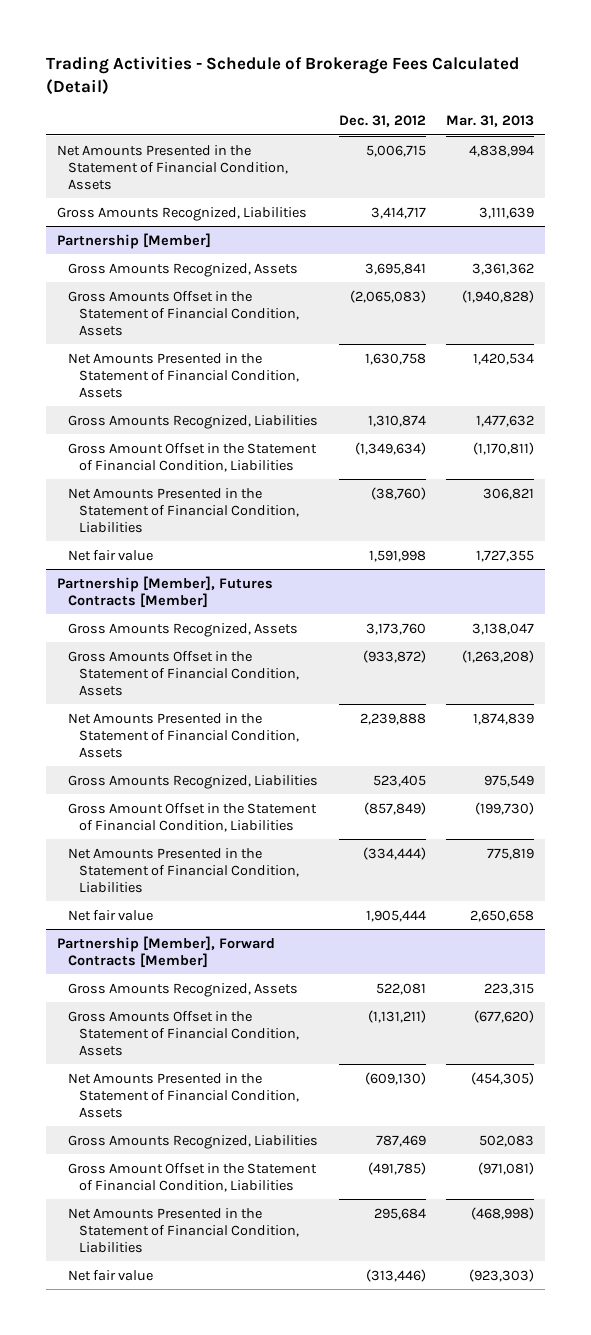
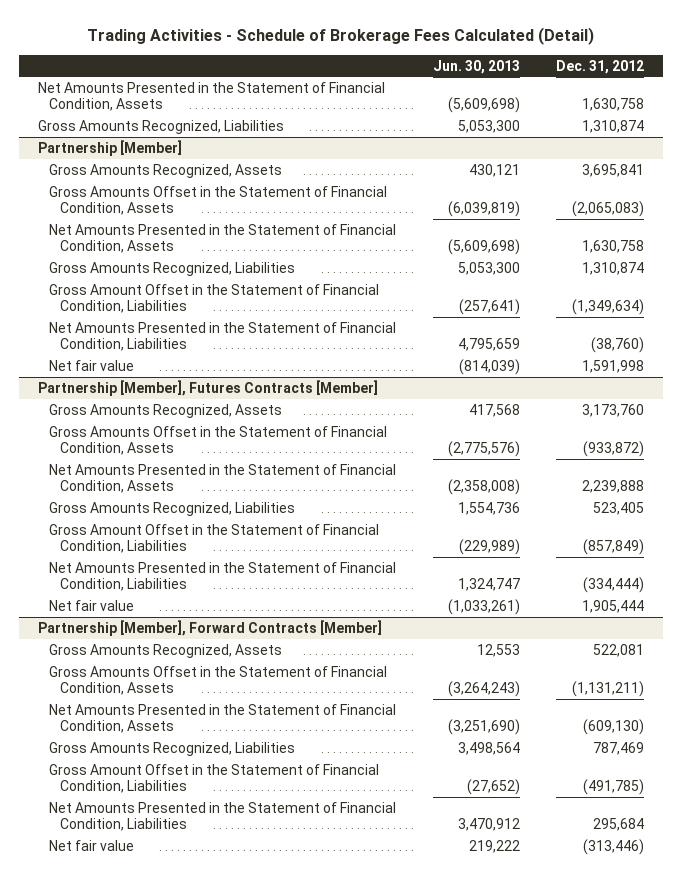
[446,115,535,128] Mar. 31, 2013 -> none
none -> [432,59,520,74] Jun. 30, 2013
[365,144,426,157] 5,006,715 -> [582,98,645,112] 1,630,758
[370,206,426,219] 3,414,717 -> [582,119,645,133] 1,310,874

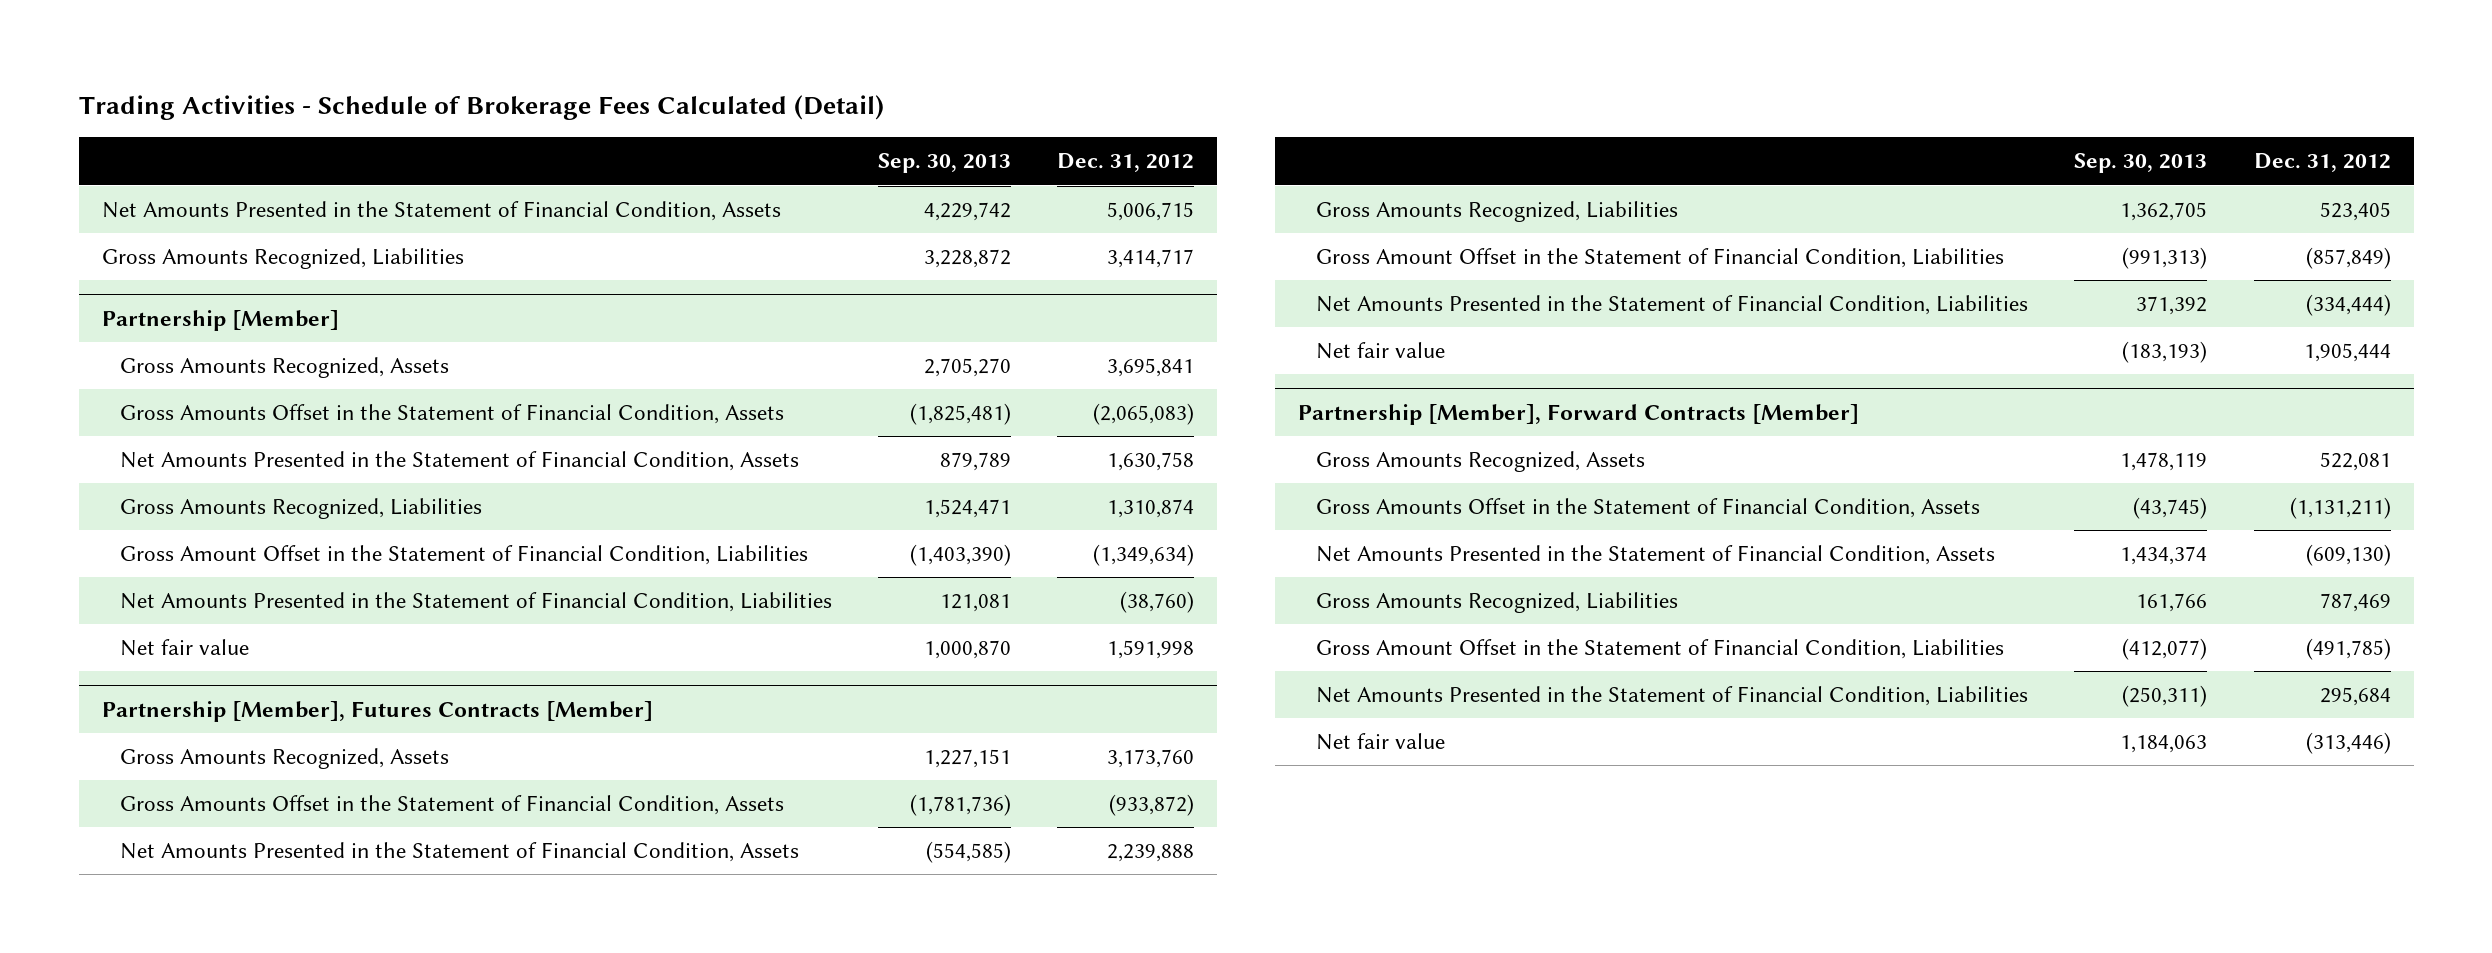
[432,59,520,74] Jun. 30, 2013 -> none
none -> [878,153,1012,174] Sep. 30, 2013
[582,98,645,112] 1,630,758 -> [1107,202,1195,222] 5,006,715
[582,119,645,133] 1,310,874 -> [1107,249,1195,269] 3,414,717

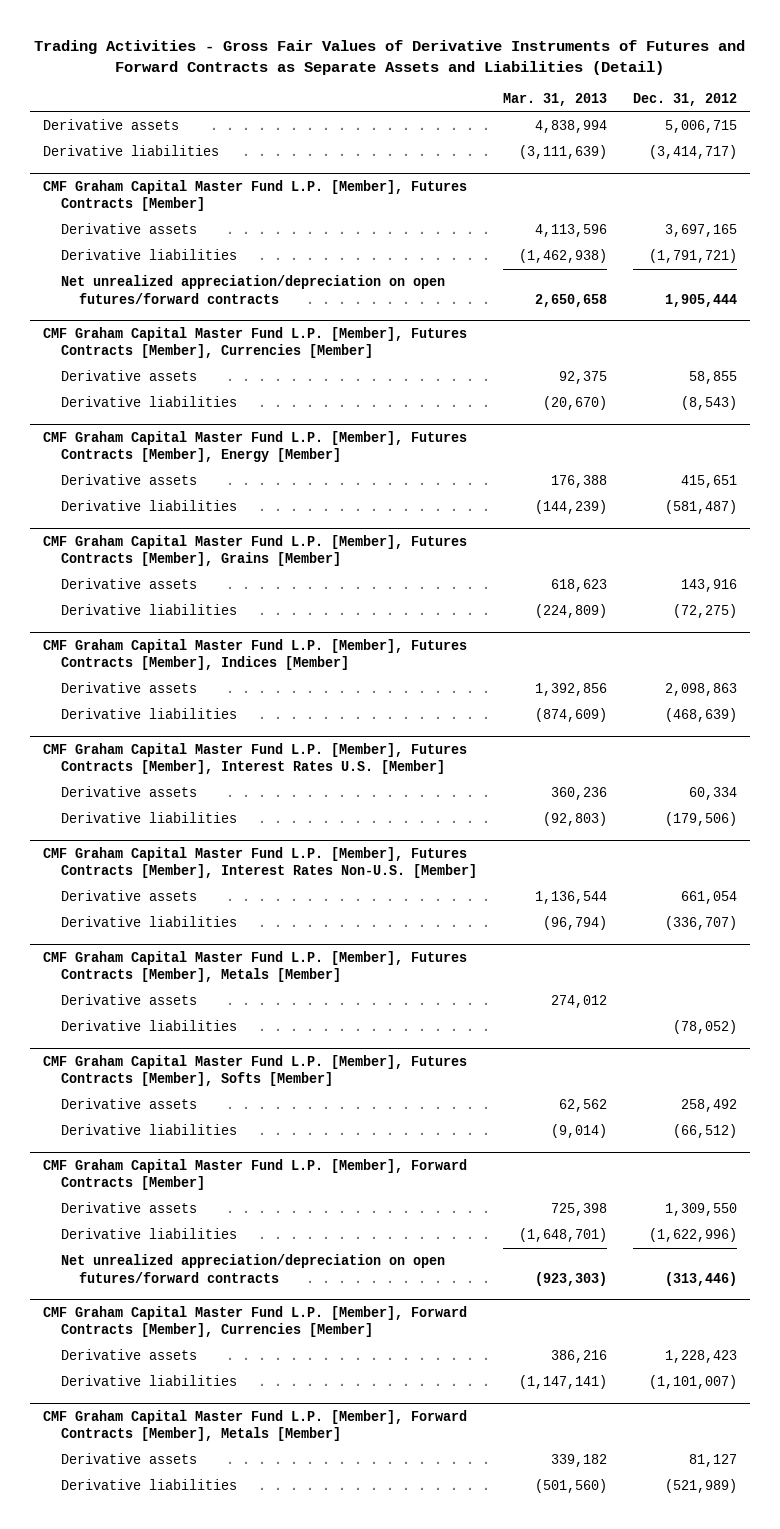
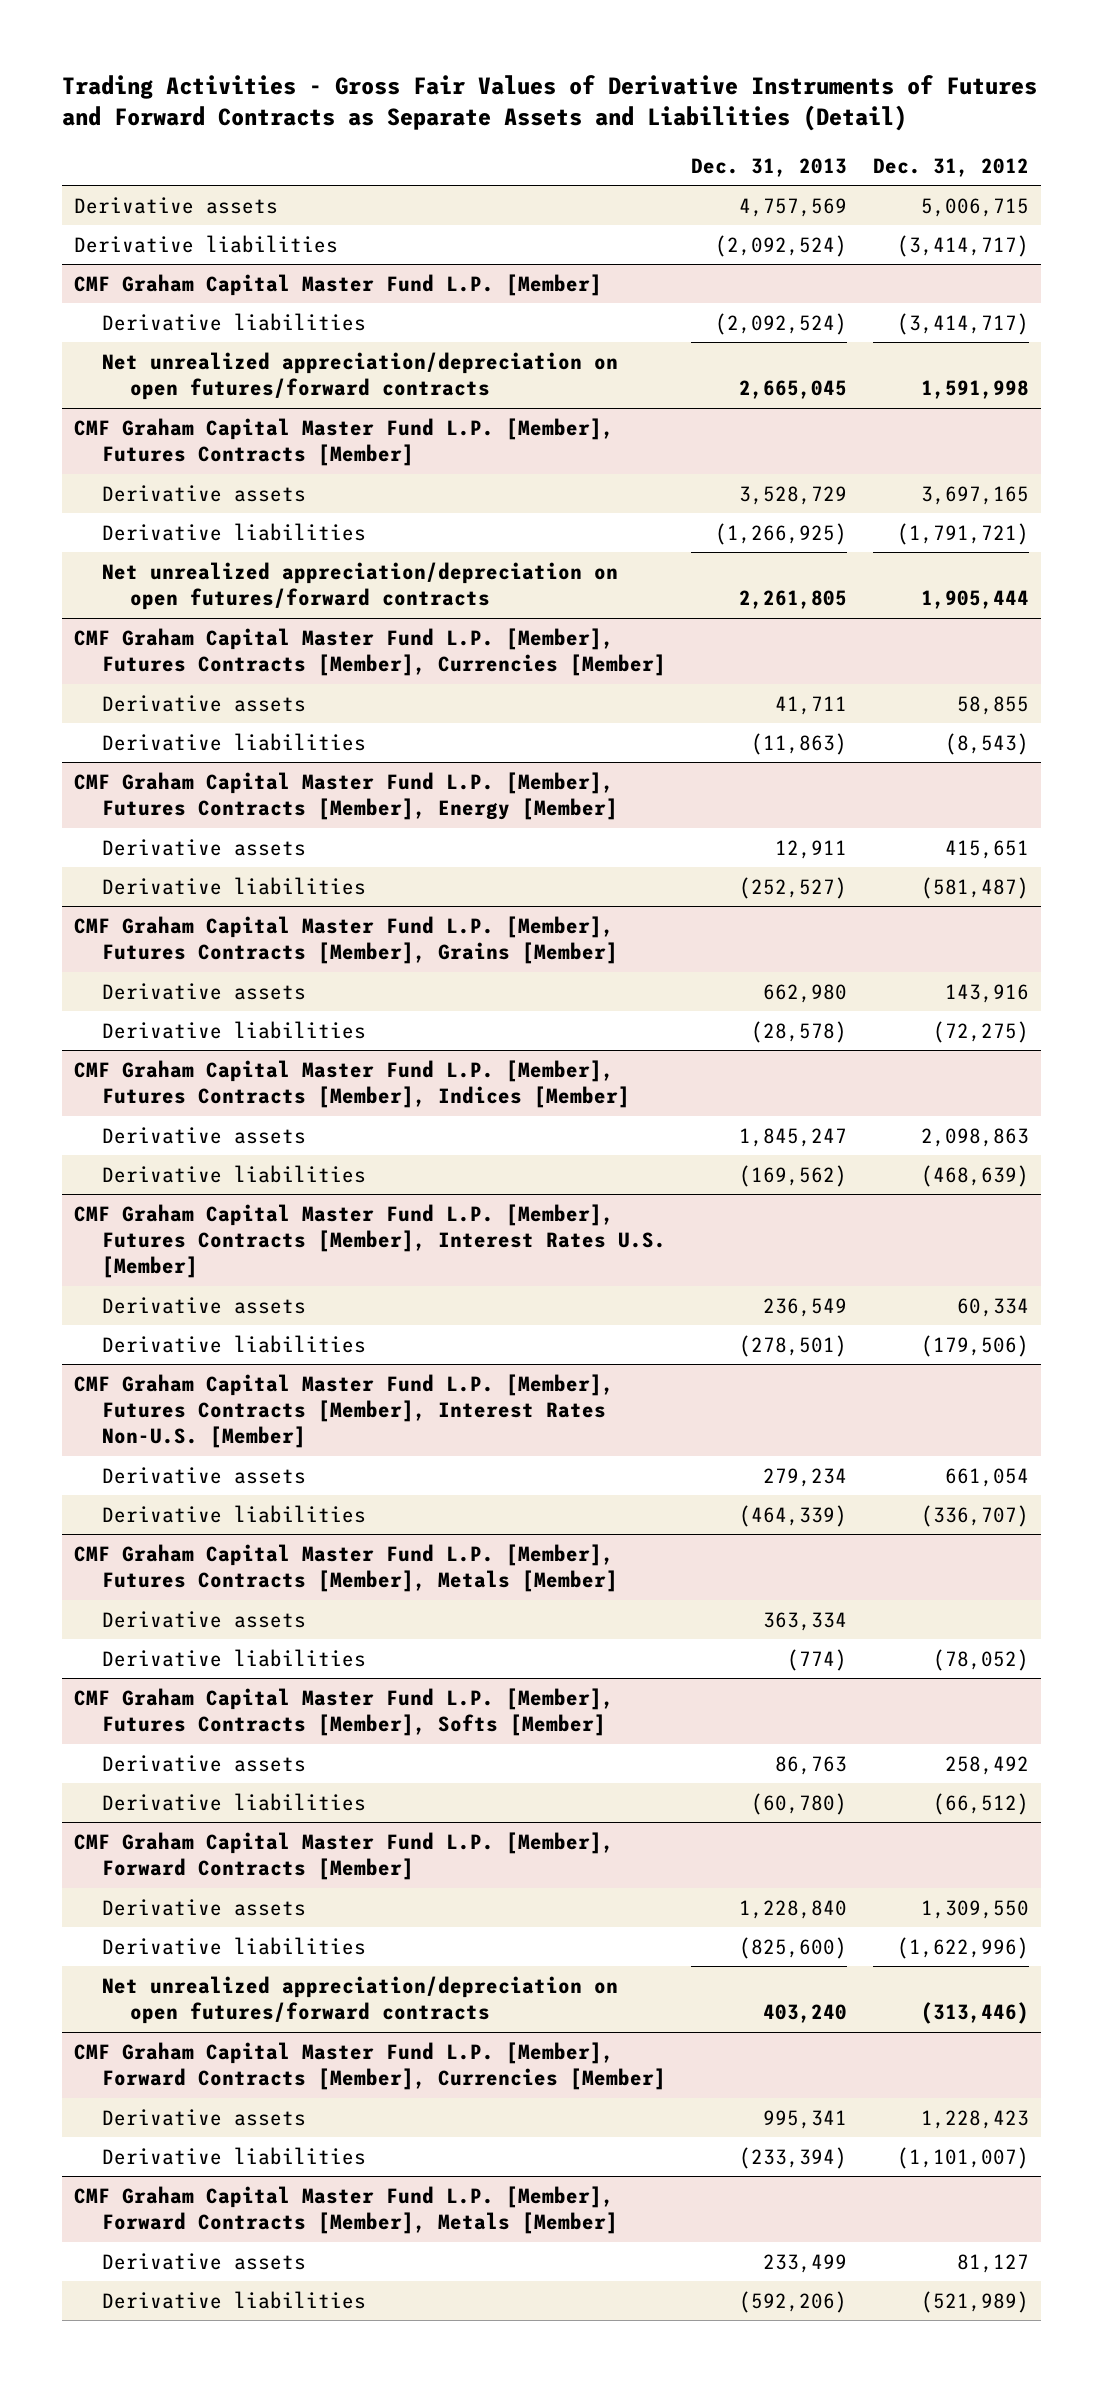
[502,93,607,107] Mar. 31, 2013 -> none
none -> [691,157,848,177] Dec. 31, 2013
none -> [74,273,603,296] CMF Graham Capital Master Fund L.P. [Member]
none -> [101,312,366,331] Derivative liabilities
none -> [101,351,618,401] Net unrealized appreciation/depreciation on open futures/forward contracts

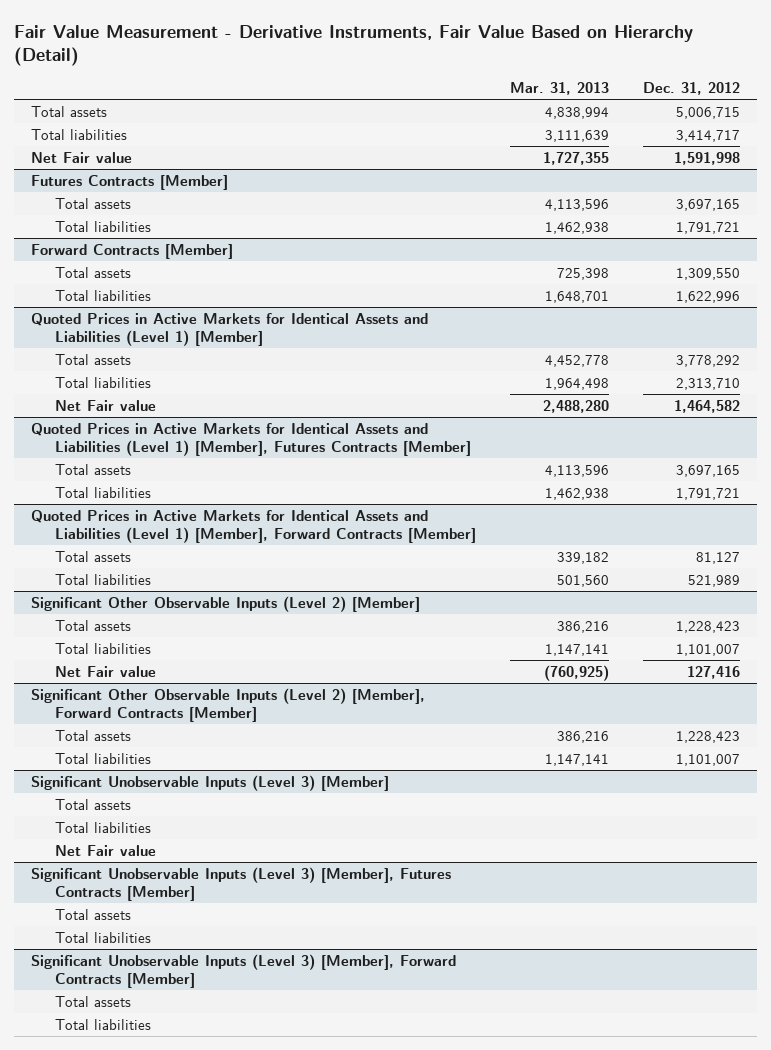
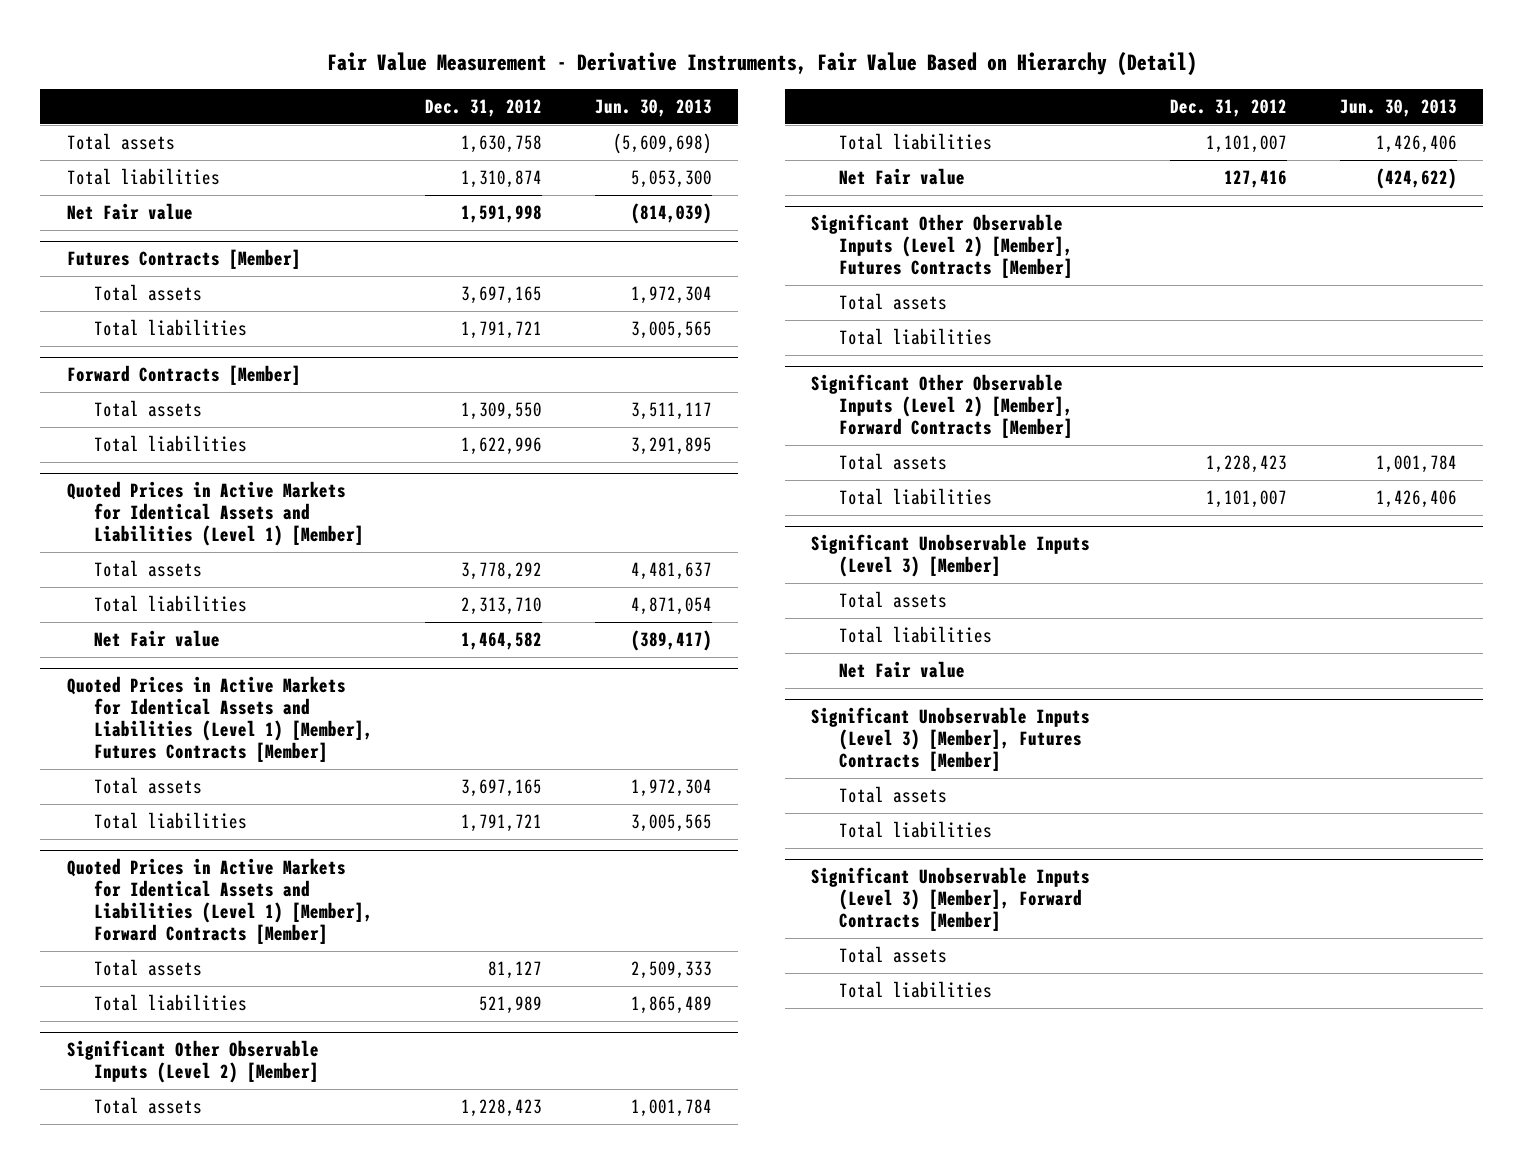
[510,82,610,96] Mar. 31, 2013 -> none
none -> [594,98,712,117] Jun. 30, 2013
[676,106,741,119] 5,006,715 -> [461,135,543,154] 1,630,758
[676,129,741,142] 3,414,717 -> [461,170,543,189] 1,310,874
none -> [811,214,1073,279] Significant Other Observable Inputs (Level 2) [Member], Futures Contracts [Member]
none -> [838,293,947,311] Total assets
none -> [838,328,992,346] Total liabilities

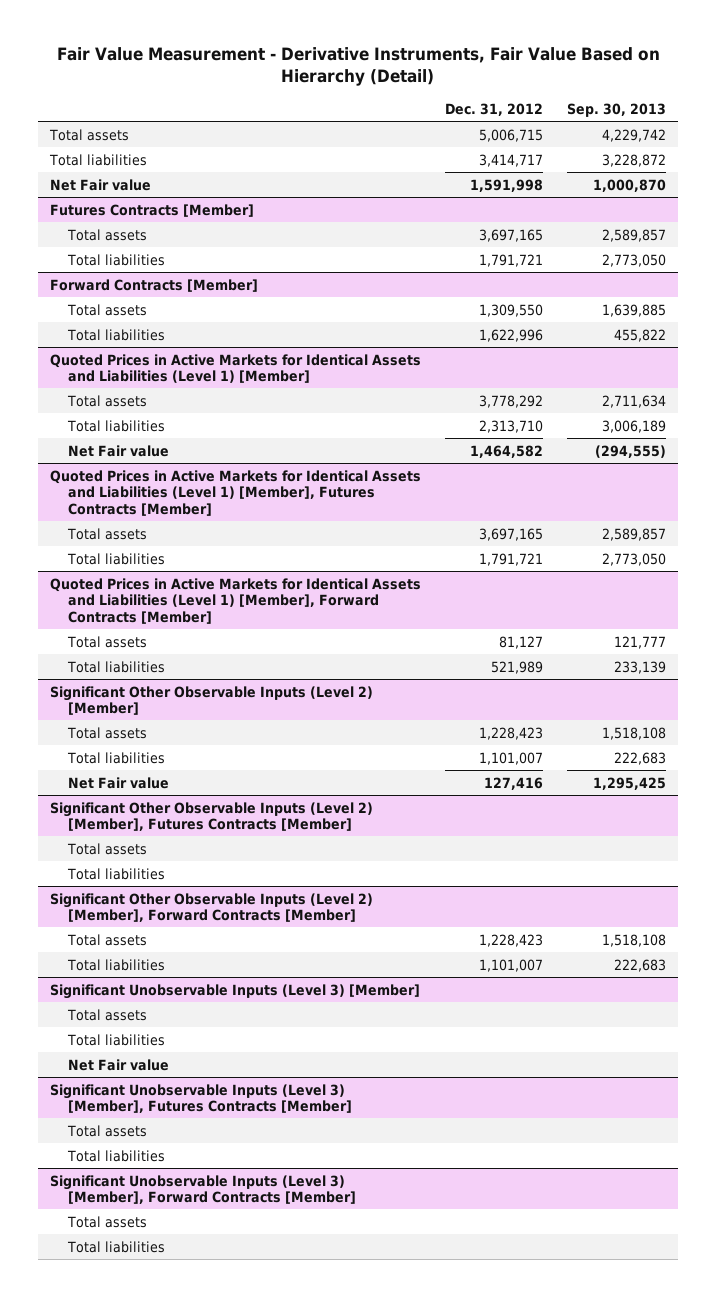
[594,98,712,117] Jun. 30, 2013 -> none
none -> [567,103,667,118] Sep. 30, 2013
[461,135,543,154] 1,630,758 -> [479,128,544,142] 5,006,715
[461,170,543,189] 1,310,874 -> [479,153,544,167] 3,414,717

